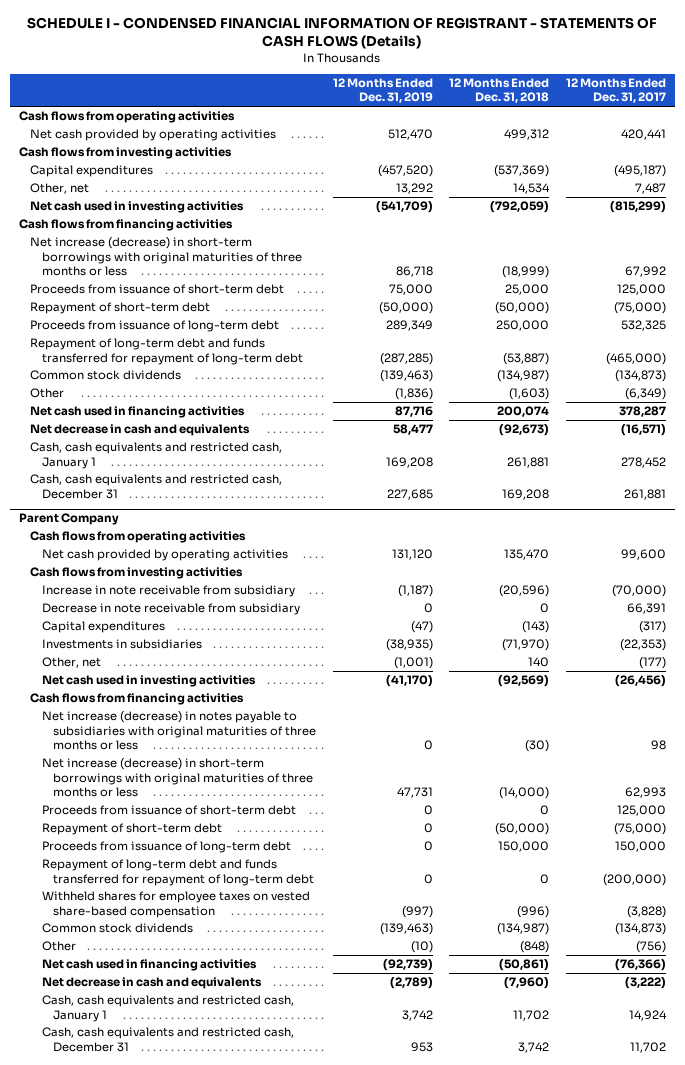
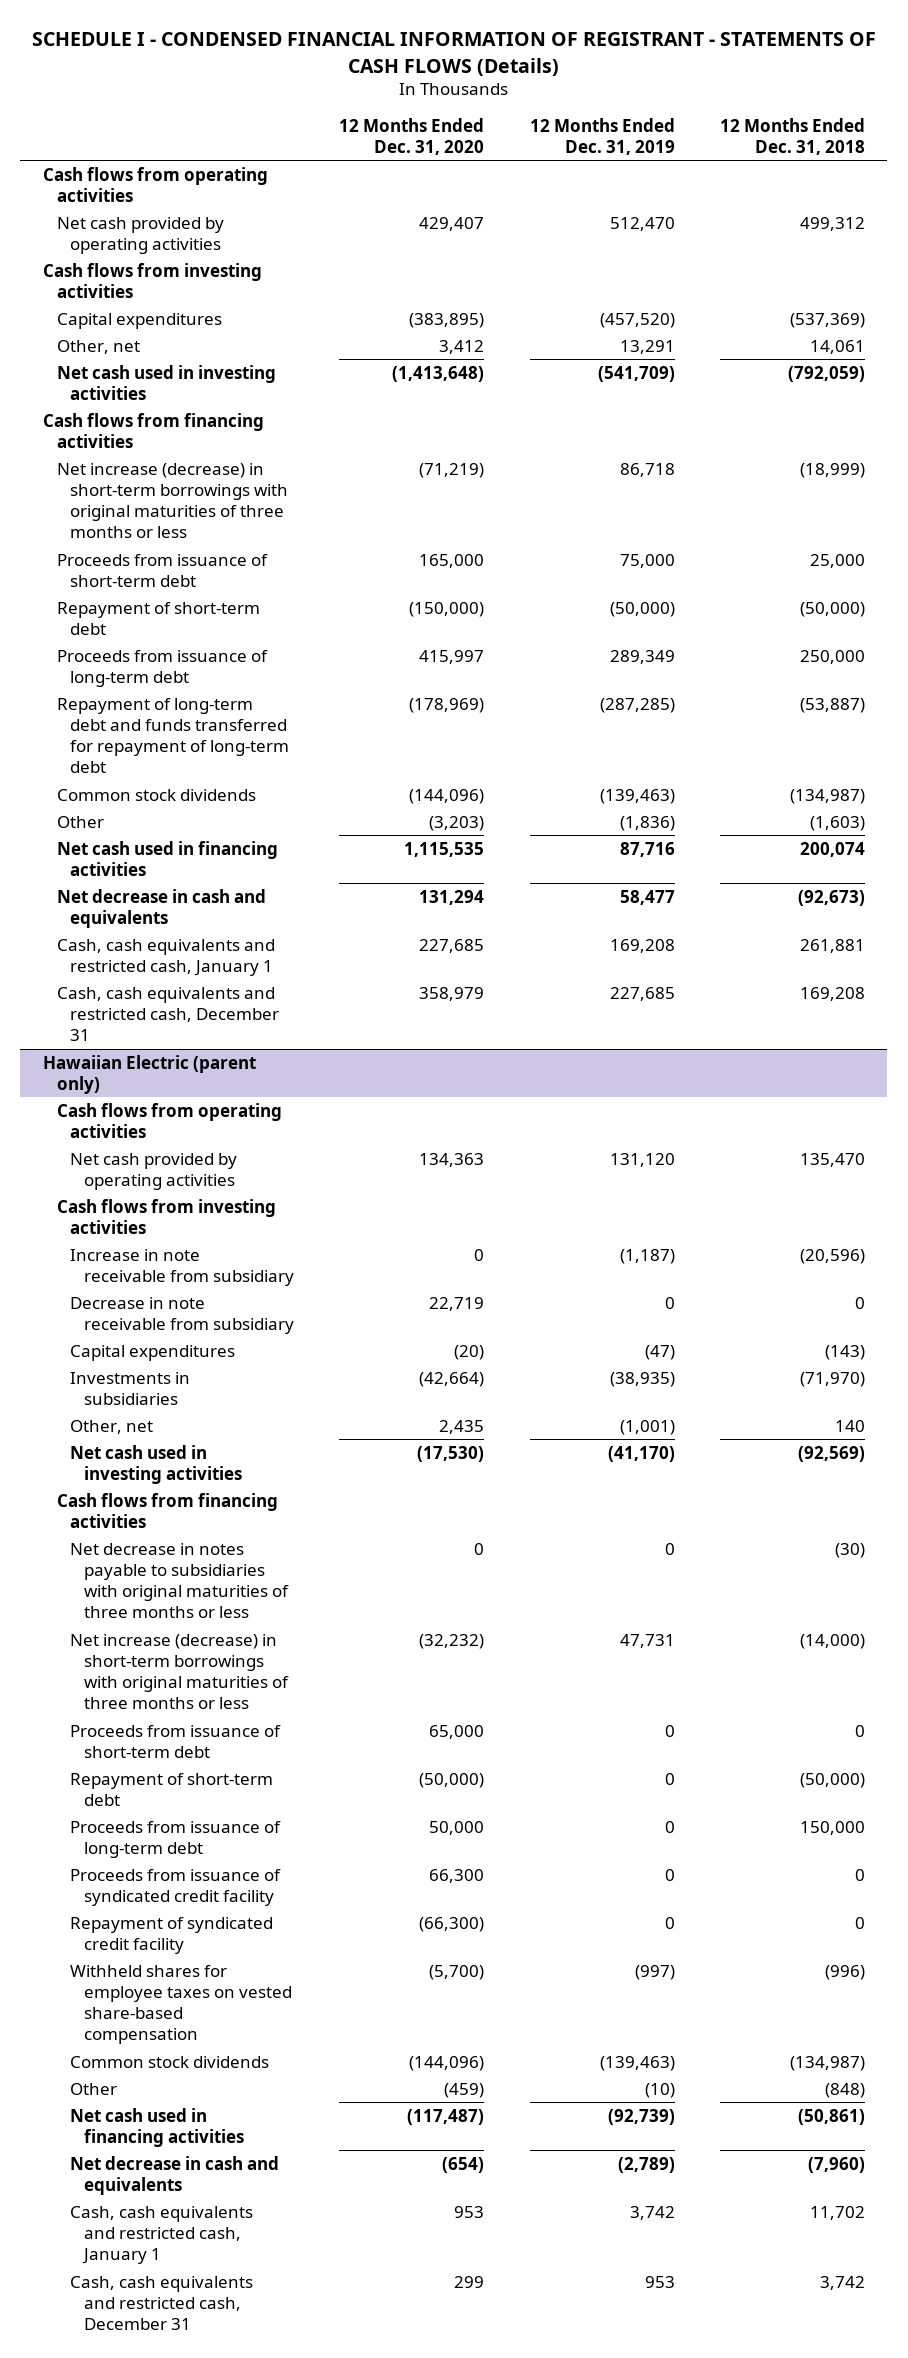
[566,77,667,104] 12 Months Ended Dec. 31, 2017 -> none
none -> [339,117,485,156] 12 Months Ended Dec. 31, 2020
[395,183,433,195] 13,292 -> [619,339,675,354] 13,291
[513,183,551,195] 14,534 -> [809,339,865,354] 14,061
[18,513,119,526] Parent Company -> [42,1054,256,1094] Hawaiian Electric (parent only)
[41,711,317,750] Net increase (decrease) in notes payable to subsidiaries with original maturities of three months or less -> [70,1542,290,1619] Net decrease in notes payable to subsidiaries with original maturities of three months or less
[41,859,315,886] Repayment of long-term debt and funds transferred for repayment of long-term debt -> none
none -> [70,1868,282,1906] Proceeds from issuance of syndicated credit facility
none -> [70,1916,274,1954] Repayment of syndicated credit facility

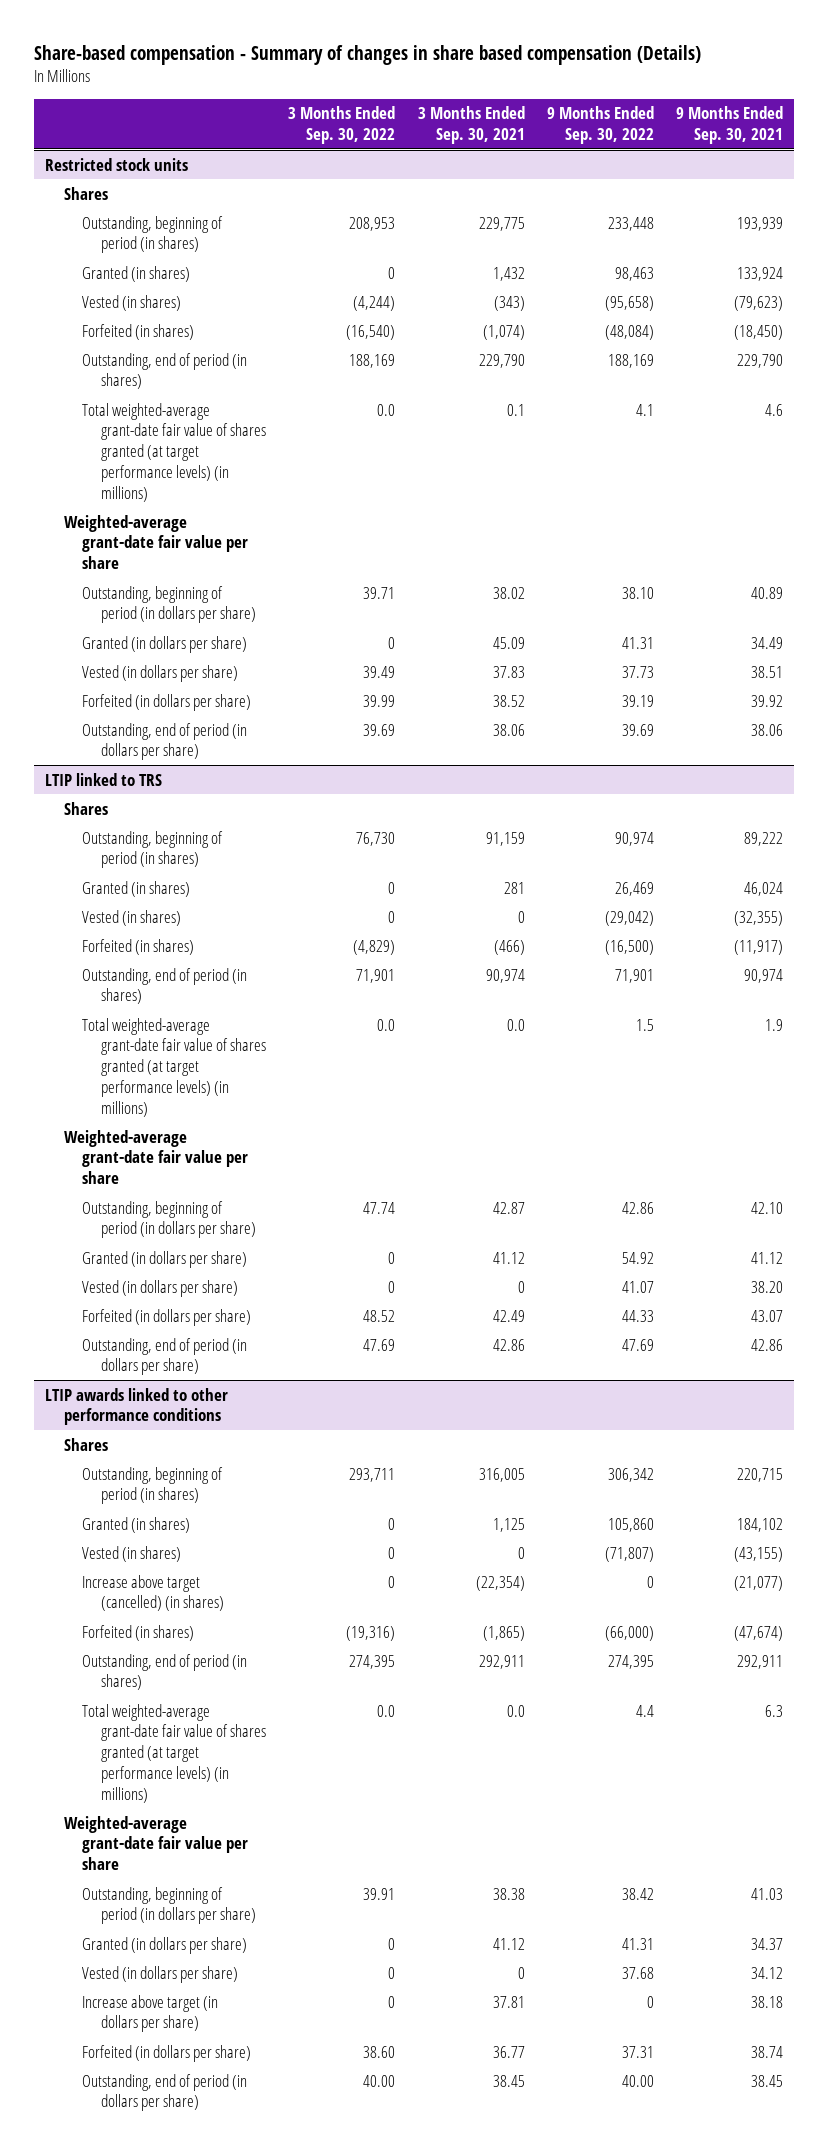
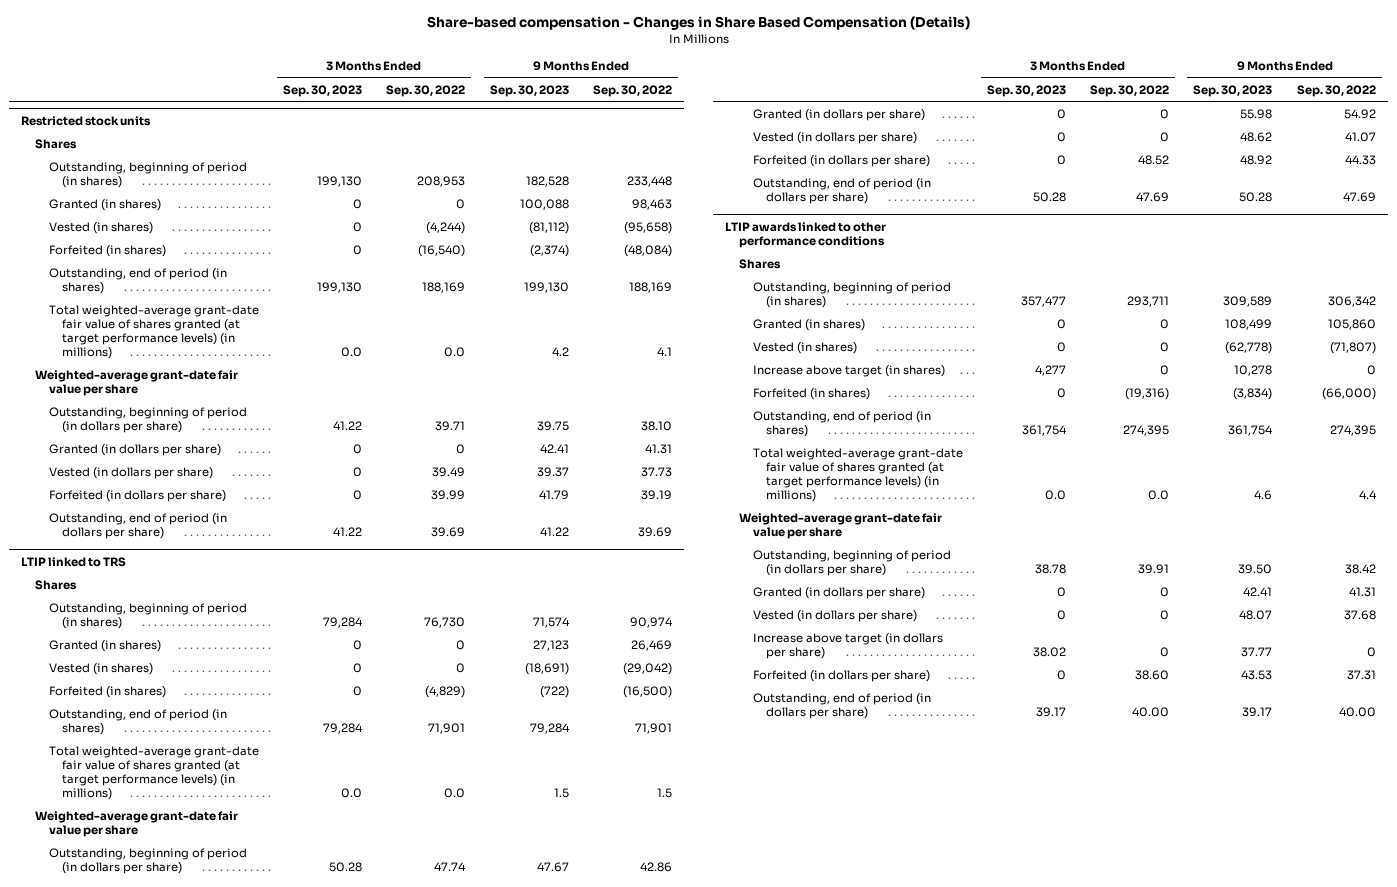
[34,44,702,65] Share-based compensation - Summary of changes in share based compensation (Details) -> [426,16,970,31] Share-based compensation - Changes in Share Based Compensation (Details)
[417,106,525,145] 3 Months Ended Sep. 30, 2021 -> none
[676,106,784,145] 9 Months Ended Sep. 30, 2021 -> none
none -> [283,84,363,97] Sep. 30, 2023
none -> [489,84,569,97] Sep. 30, 2023
[82,1574,224,1612] Increase above target (cancelled) (in shares) -> [752,364,945,377] Increase above target (in shares)

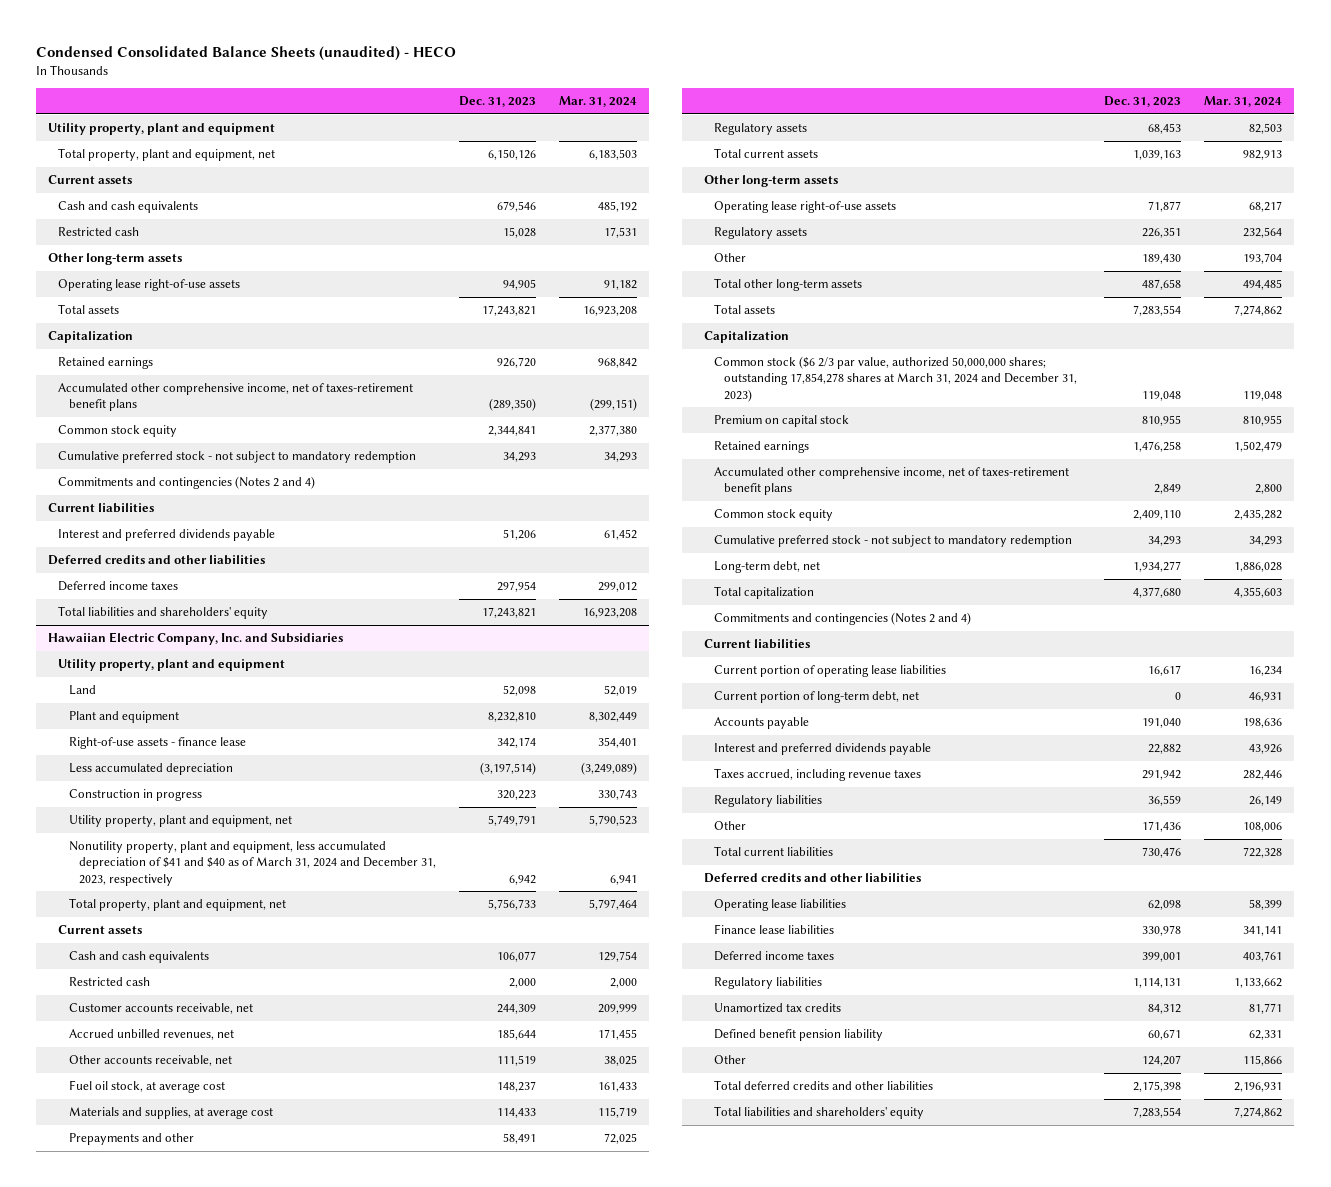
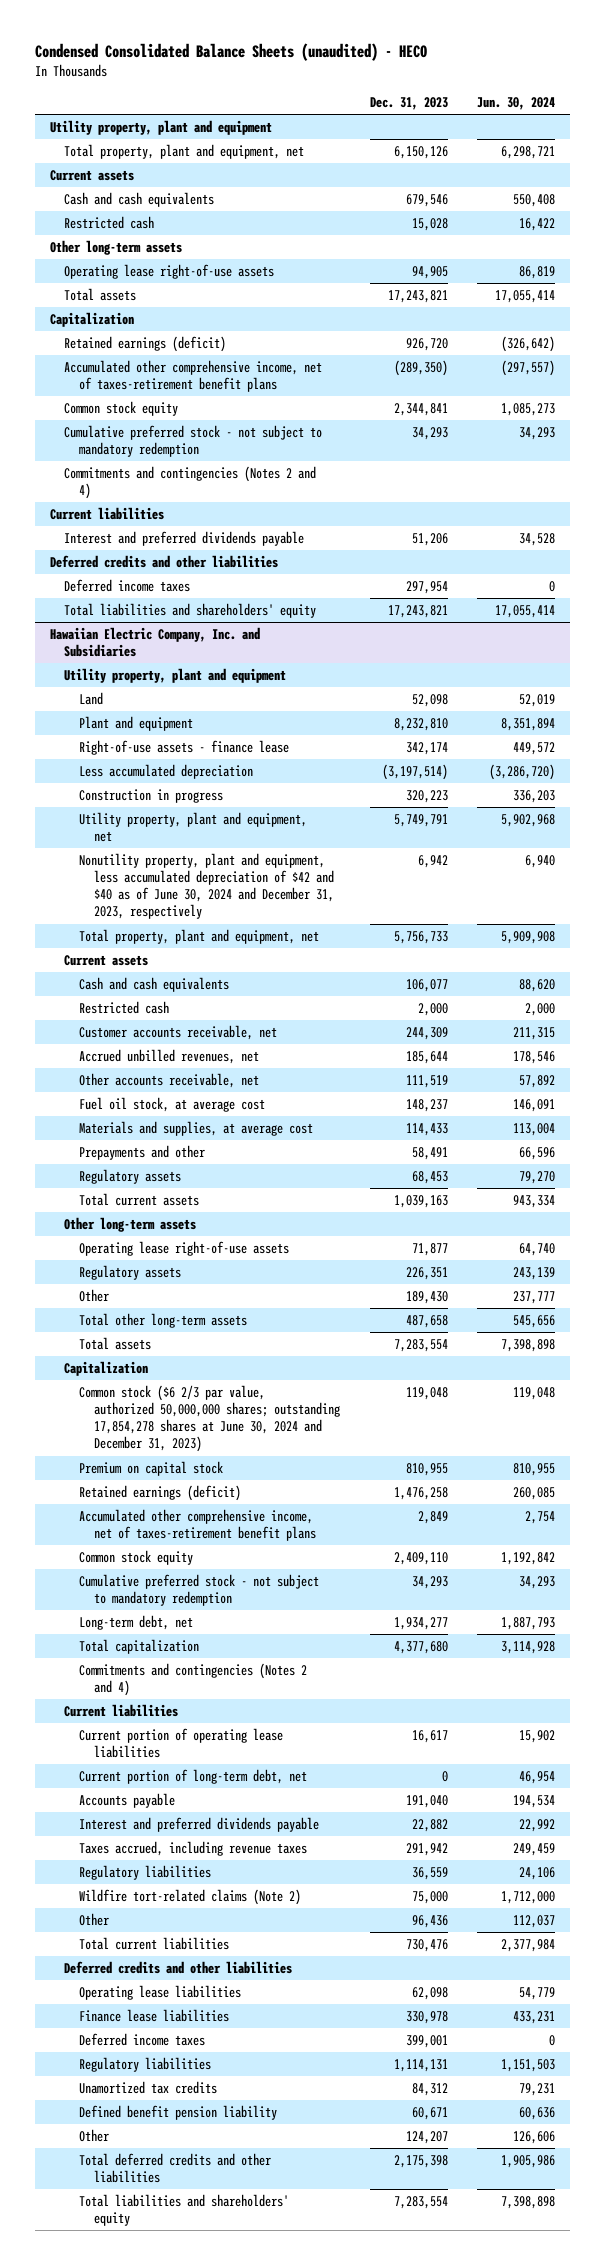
[559,96,638,108] Mar. 31, 2024 -> none
none -> [477,97,556,111] Jun. 30, 2024
[58,357,154,370] Retained earnings -> [64,336,227,353] Retained earnings (deficit)
[68,841,436,886] Nonutility property, plant and equipment, less accumulated depreciation of $41 and $40 as of March 31, 2024 and December 31, 2023, respectively -> [79,853,335,920] Nonutility property, plant and equipment, less accumulated depreciation of $42 and $40 as of June 30, 2024 and December 31, 2023, respectively
[713,356,1078,402] Common stock ($6 2/3 par value, authorized 50,000,000 shares; outstanding 17,854,278 shares at March 31, 2024 and December 31, 2023) -> [79,1385,341,1453] Common stock ($6 2/3 par value, authorized 50,000,000 shares; outstanding 17,854,278 shares at June 30, 2024 and December 31, 2023)
[713,441,809,454] Retained earnings -> [79,1485,242,1502] Retained earnings (deficit)
none -> [79,1889,302,1906] Wildfire tort-related claims (Note 2)
[1142,821,1182,833] 171,436 -> [411,1915,448,1929] 96,436

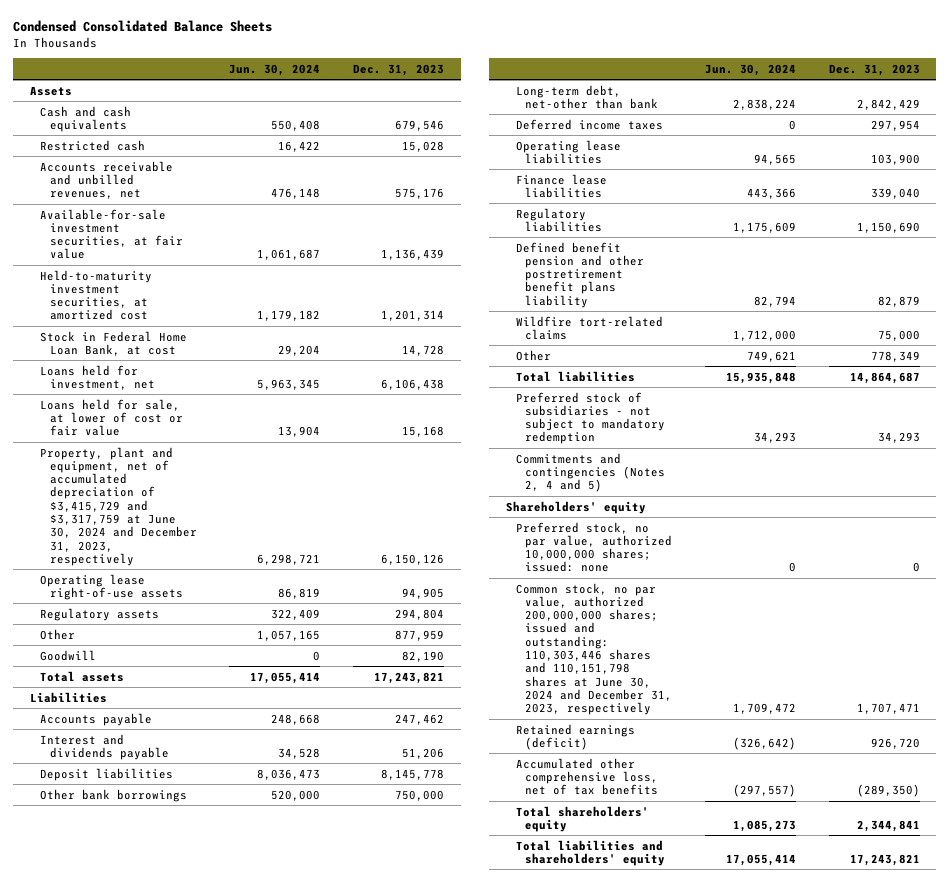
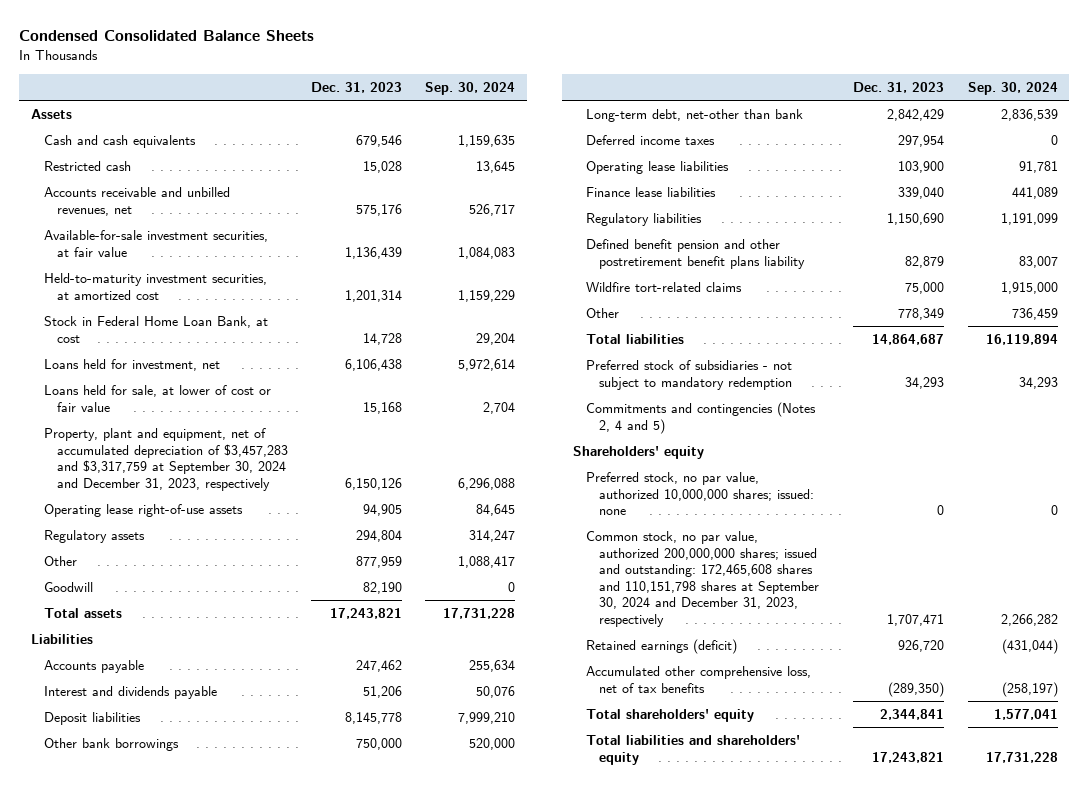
[229,63,321,76] Jun. 30, 2024 -> none
none -> [425,81,516,95] Sep. 30, 2024
[39,446,197,566] Property, plant and equipment, net of accumulated depreciation of $3,415,729 and $3,317,759 at June 30, 2024 and December 31, 2023, respectively -> [43,427,288,491] Property, plant and equipment, net of accumulated depreciation of $3,457,283 and $3,317,759 at September 30, 2024 and December 31, 2023, respectively
[515,582,673,716] Common stock, no par value, authorized 200,000,000 shares; issued and outstanding: 110,303,446 shares and 110,151,798 shares at June 30, 2024 and December 31, 2023, respectively -> [586,530,819,627] Common stock, no par value, authorized 200,000,000 shares; issued and outstanding: 172,465,608 shares and 110,151,798 shares at September 30, 2024 and December 31, 2023, respectively

